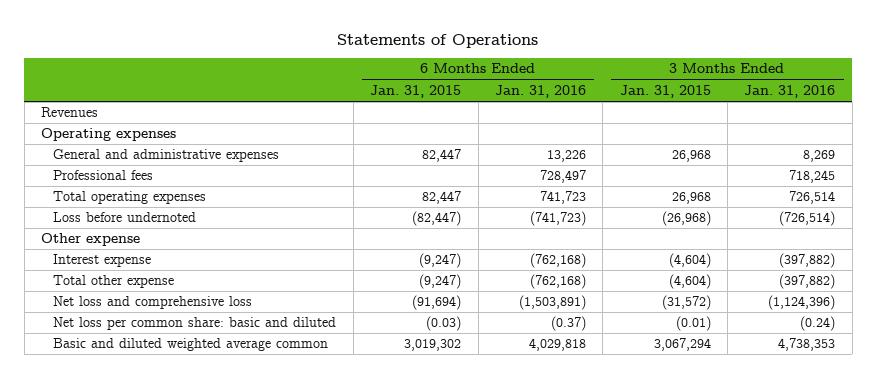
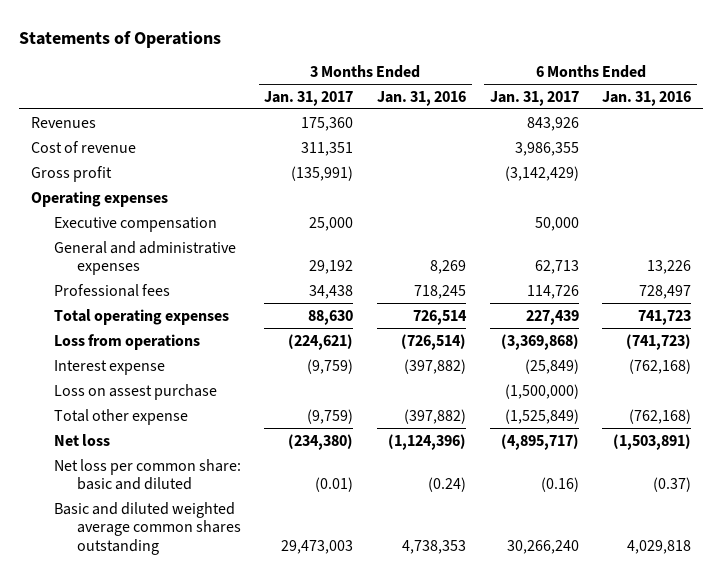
[370,84,462,98] Jan. 31, 2015 -> none
[619,84,711,98] Jan. 31, 2015 -> none
none -> [264,90,354,106] Jan. 31, 2017
none -> [489,90,579,106] Jan. 31, 2017
none -> [30,140,136,153] Cost of revenue
none -> [30,165,112,182] Gross profit
none -> [53,216,217,232] Executive compensation
[41,233,141,247] Other expense -> none
[53,212,197,223] Loss before undernoted -> [53,333,200,350] Loss from operations
none -> [53,383,217,400] Loss on assest purchase
[53,296,253,310] Net loss and comprehensive loss -> [53,433,110,446] Net loss
[53,338,329,352] Basic and diluted weighted average common -> [53,501,241,555] Basic and diluted weighted average common shares outstanding

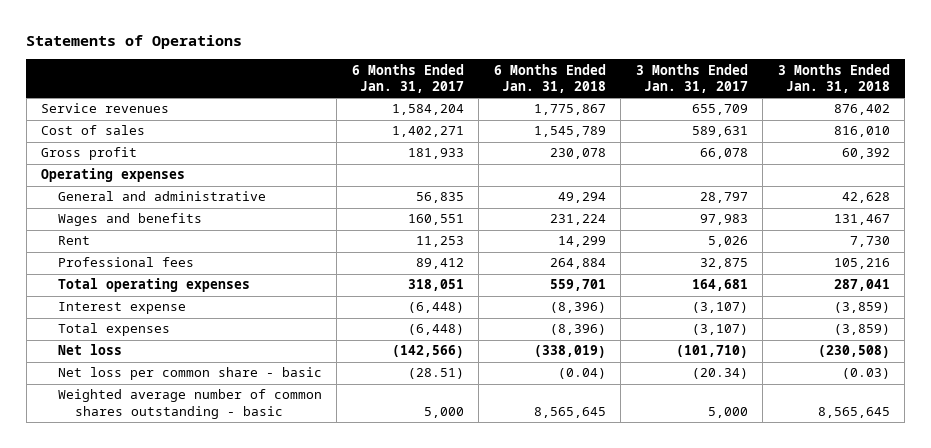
[377,90,467,106] Jan. 31, 2016 -> none
[602,90,692,106] Jan. 31, 2016 -> none
none -> [493,63,606,94] 6 Months Ended Jan. 31, 2018
none -> [777,63,890,94] 3 Months Ended Jan. 31, 2018
[30,116,96,128] Revenues -> [41,103,170,114] Service revenues
[301,116,354,131] 175,360 -> [691,104,748,116] 655,709
[526,116,579,131] 843,926 -> [391,104,464,116] 1,584,204
[30,140,136,153] Cost of revenue -> [41,125,146,136] Cost of sales
[301,141,354,156] 311,351 -> [691,126,748,138] 589,631
[514,141,579,156] 3,986,355 -> [391,126,464,138] 1,402,271
[291,165,354,181] (135,991) -> [699,148,748,160] 66,078
[504,165,579,181] (3,142,429) -> [407,148,464,160] 181,933
[53,216,217,232] Executive compensation -> none
[53,333,200,350] Loss from operations -> none
[53,383,217,400] Loss on assest purchase -> none
[53,240,236,276] General and administrative expenses -> [57,191,266,202] General and administrative
[309,260,354,275] 29,192 -> [699,192,748,204] 28,797
[534,260,579,275] 62,713 -> [415,192,464,204] 56,835
none -> [57,213,202,227] Wages and benefits
none -> [57,236,90,246] Rent
[309,284,354,299] 34,438 -> [699,258,748,270] 32,875
[526,284,579,299] 114,726 -> [415,258,464,270] 89,412
[308,309,354,325] 88,630 -> [691,279,748,292] 164,681
[525,309,579,325] 227,439 -> [407,279,464,292] 318,051
[307,358,354,374] (9,759) -> [691,302,748,314] (3,107)
[524,358,579,374] (25,849) -> [407,302,464,314] (6,448)
[53,408,188,425] Total other expense -> [57,323,170,337] Total expenses
[307,408,354,424] (9,759) -> [691,324,748,336] (3,107)
[504,408,579,424] (1,525,849) -> [407,324,464,336] (6,448)
[288,433,354,450] (234,380) -> [675,345,748,359] (101,710)
[500,433,579,450] (4,895,717) -> [391,345,464,359] (142,566)
[53,458,241,491] Net loss per common share: basic and diluted -> [57,367,322,381] Net loss per common share - basic
[315,477,354,493] (0.01) -> [691,368,748,380] (20.34)
[540,477,579,493] (0.16) -> [407,368,464,380] (28.51)
[53,501,241,555] Basic and diluted weighted average common shares outstanding -> [57,389,322,419] Weighted average number of common shares outstanding - basic
[281,539,354,554] 29,473,003 -> [707,406,748,418] 5,000
[506,539,579,554] 30,266,240 -> [423,406,464,418] 5,000

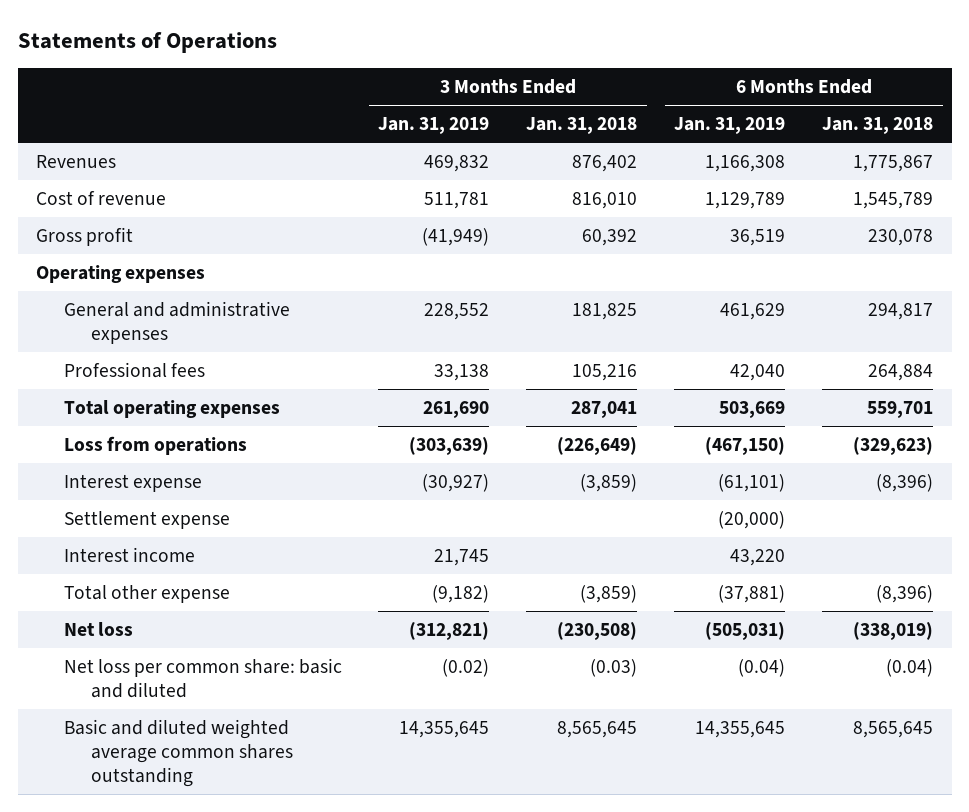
[351,63,464,94] 6 Months Ended Jan. 31, 2017 -> none
[635,63,748,94] 3 Months Ended Jan. 31, 2017 -> none
none -> [378,117,490,135] Jan. 31, 2019
none -> [674,117,786,135] Jan. 31, 2019
[41,103,170,114] Service revenues -> [36,155,117,169] Revenues
[41,125,146,136] Cost of sales -> [36,191,167,206] Cost of revenue
[57,213,202,227] Wages and benefits -> none
[57,236,90,246] Rent -> none
[57,191,266,202] General and administrative -> [63,301,290,344] General and administrative expenses
[557,192,606,204] 49,294 -> [868,303,934,321] 294,817
[841,192,890,204] 42,628 -> [572,303,638,321] 181,825
none -> [63,436,247,456] Loss from operations
none -> [63,511,230,530] Settlement expense
none -> [63,547,195,563] Interest income
[57,323,170,337] Total expenses -> [63,585,230,604] Total other expense
[57,367,322,381] Net loss per common share - basic -> [63,658,342,698] Net loss per common share: basic and diluted
[57,389,322,419] Weighted average number of common shares outstanding - basic -> [63,719,293,787] Basic and diluted weighted average common shares outstanding

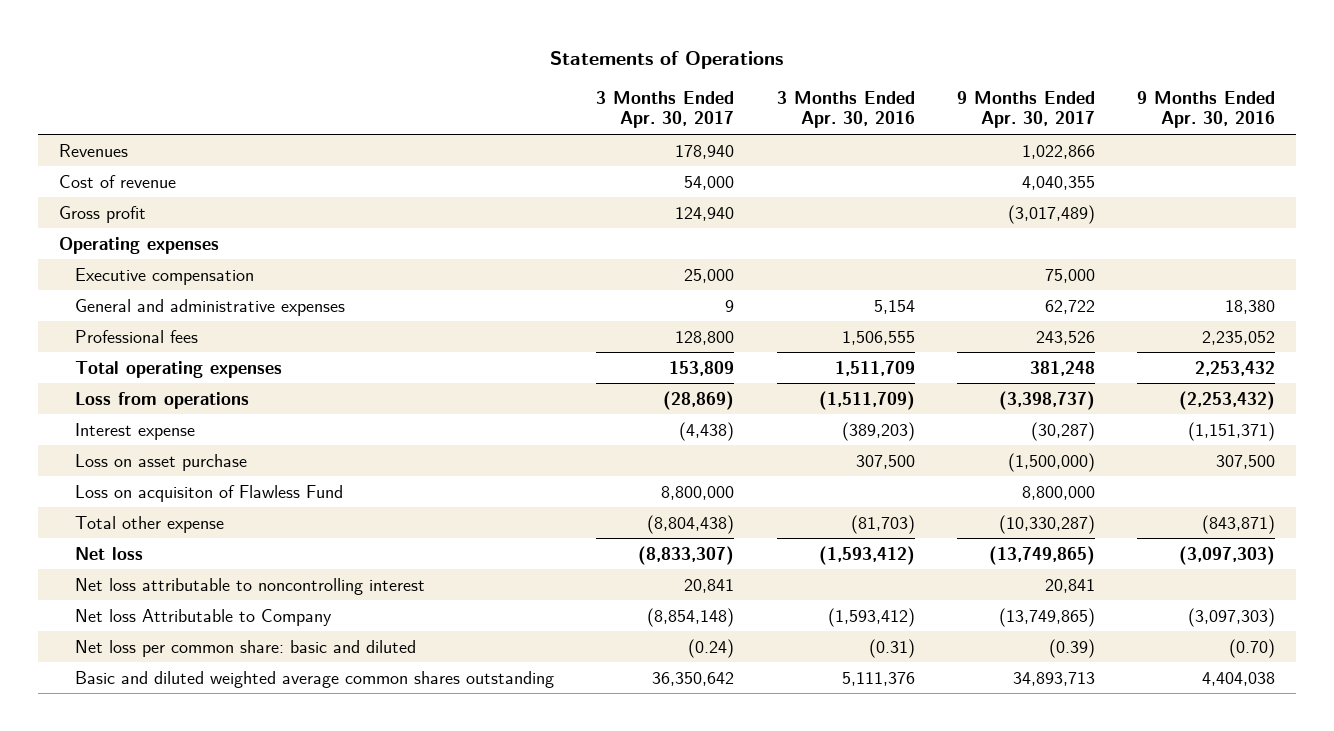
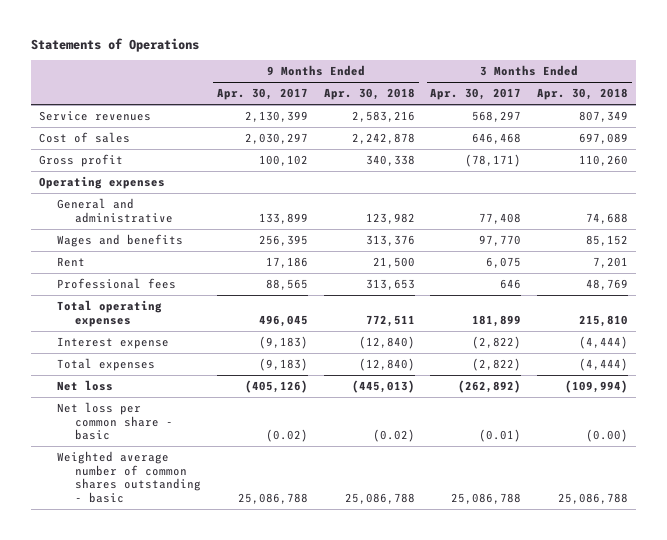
[776,90,915,129] 3 Months Ended Apr. 30, 2016 -> none
[1137,90,1276,129] 9 Months Ended Apr. 30, 2016 -> none
none -> [323,88,415,101] Apr. 30, 2018
none -> [537,88,629,101] Apr. 30, 2018
[59,143,129,157] Revenues -> [38,110,151,121] Service revenues
[675,144,735,159] 178,940 -> [472,110,522,122] 568,297
[1021,144,1095,159] 1,022,866 -> [245,110,309,122] 2,130,399
[59,174,177,188] Cost of revenue -> [38,131,130,143] Cost of sales
[684,175,735,190] 54,000 -> [472,132,522,144] 646,468
[1021,175,1095,190] 4,040,355 -> [245,132,309,144] 2,030,297
[675,206,735,221] 124,940 -> [465,153,522,167] (78,171)
[1007,204,1095,224] (3,017,489) -> [259,154,309,166] 100,102
[75,267,255,285] Executive compensation -> none
[75,391,250,409] Loss from operations -> none
[75,453,248,471] Loss on asset purchase -> none
[75,484,344,502] Loss on acquisiton of Flawless Fund -> none
[75,577,426,595] Net loss attributable to noncontrolling interest -> none
[75,608,333,626] Net loss Attributable to Company -> none
[75,298,346,316] General and administrative expenses -> [57,197,174,223] General and administrative
[725,299,735,312] 9 -> [479,212,522,224] 77,408
[1044,299,1095,314] 62,722 -> [259,212,309,224] 133,899
none -> [57,233,184,247] Wages and benefits
none -> [57,256,86,267] Rent
[675,330,735,345] 128,800 -> [500,278,522,289] 646
[1035,330,1095,345] 243,526 -> [266,278,309,290] 88,565
[669,360,735,376] 153,809 -> [472,314,522,327] 181,899
[1029,360,1095,376] 381,248 -> [259,314,309,327] 496,045
[679,421,735,441] (4,438) -> [472,335,522,349] (2,822)
[1030,421,1095,441] (30,287) -> [259,335,309,349] (9,183)
[75,515,225,533] Total other expense -> [57,357,156,371] Total expenses
[647,514,735,534] (8,804,438) -> [472,357,522,371] (2,822)
[998,514,1095,534] (10,330,287) -> [259,357,309,371] (9,183)
[638,545,735,565] (8,833,307) -> [458,379,522,393] (262,892)
[988,545,1095,565] (13,749,865) -> [245,379,309,393] (405,126)
[75,639,417,657] Net loss per common share: basic and diluted -> [57,401,174,441] Net loss per common share - basic
[688,638,735,658] (0.24) -> [479,429,522,443] (0.01)
[1048,638,1095,658] (0.39) -> [266,429,309,443] (0.02)
[75,670,555,688] Basic and diluted weighted average common shares outstanding -> [57,450,202,504] Weighted average number of common shares outstanding - basic
[652,671,735,686] 36,350,642 -> [451,493,522,505] 25,086,788
[1012,671,1095,686] 34,893,713 -> [238,493,309,505] 25,086,788

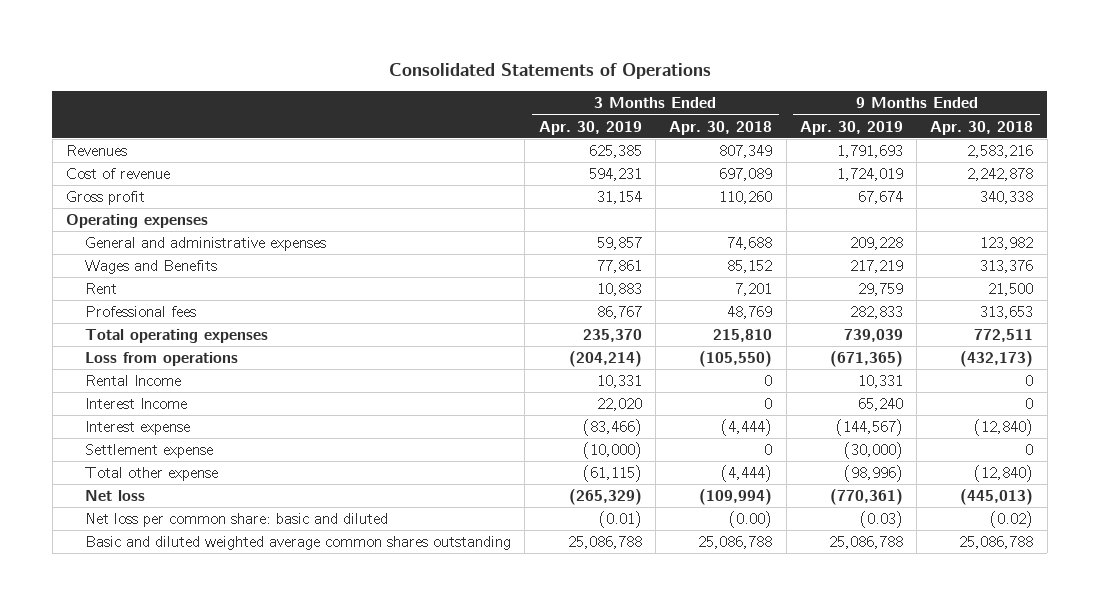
[31,37,200,52] Statements of Operations -> [388,62,711,79] Consolidated Statements of Operations
[217,88,309,101] Apr. 30, 2017 -> none
[430,88,522,101] Apr. 30, 2017 -> none
none -> [538,120,642,135] Apr. 30, 2019
none -> [799,120,903,135] Apr. 30, 2019
[38,110,151,121] Service revenues -> [65,144,127,156] Revenues
[38,131,130,143] Cost of sales -> [65,167,170,179] Cost of revenue
[57,197,174,223] General and administrative -> [85,236,327,251] General and administrative expenses
[57,233,184,247] Wages and benefits -> [85,259,218,274] Wages and Benefits
none -> [85,351,239,366] Loss from operations
none -> [85,374,182,386] Rental Income
none -> [85,397,188,409] Interest Income
none -> [85,443,214,458] Settlement expense
[57,357,156,371] Total expenses -> [85,466,219,481] Total other expense
[57,401,174,441] Net loss per common share - basic -> [85,512,389,527] Net loss per common share: basic and diluted
[57,450,202,504] Weighted average number of common shares outstanding - basic -> [85,535,512,550] Basic and diluted weighted average common shares outstanding

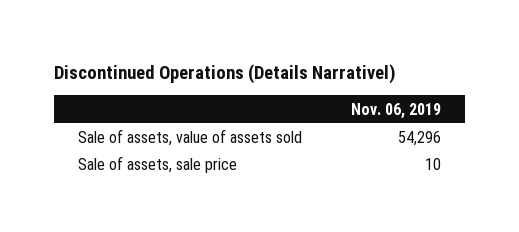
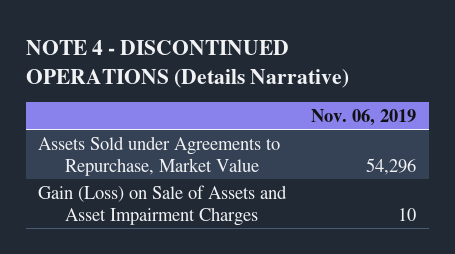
[54,64,397,85] Discontinued Operations (Details Narrativel) -> [25,39,349,88] NOTE 4 - DISCONTINUED OPERATIONS (Details Narrative)
[78,129,303,147] Sale of assets, value of assets sold -> [38,135,281,176] Assets Sold under Agreements to Repurchase, Market Value
[78,156,238,174] Sale of assets, sale price -> [38,184,288,226] Gain (Loss) on Sale of Assets and Asset Impairment Charges

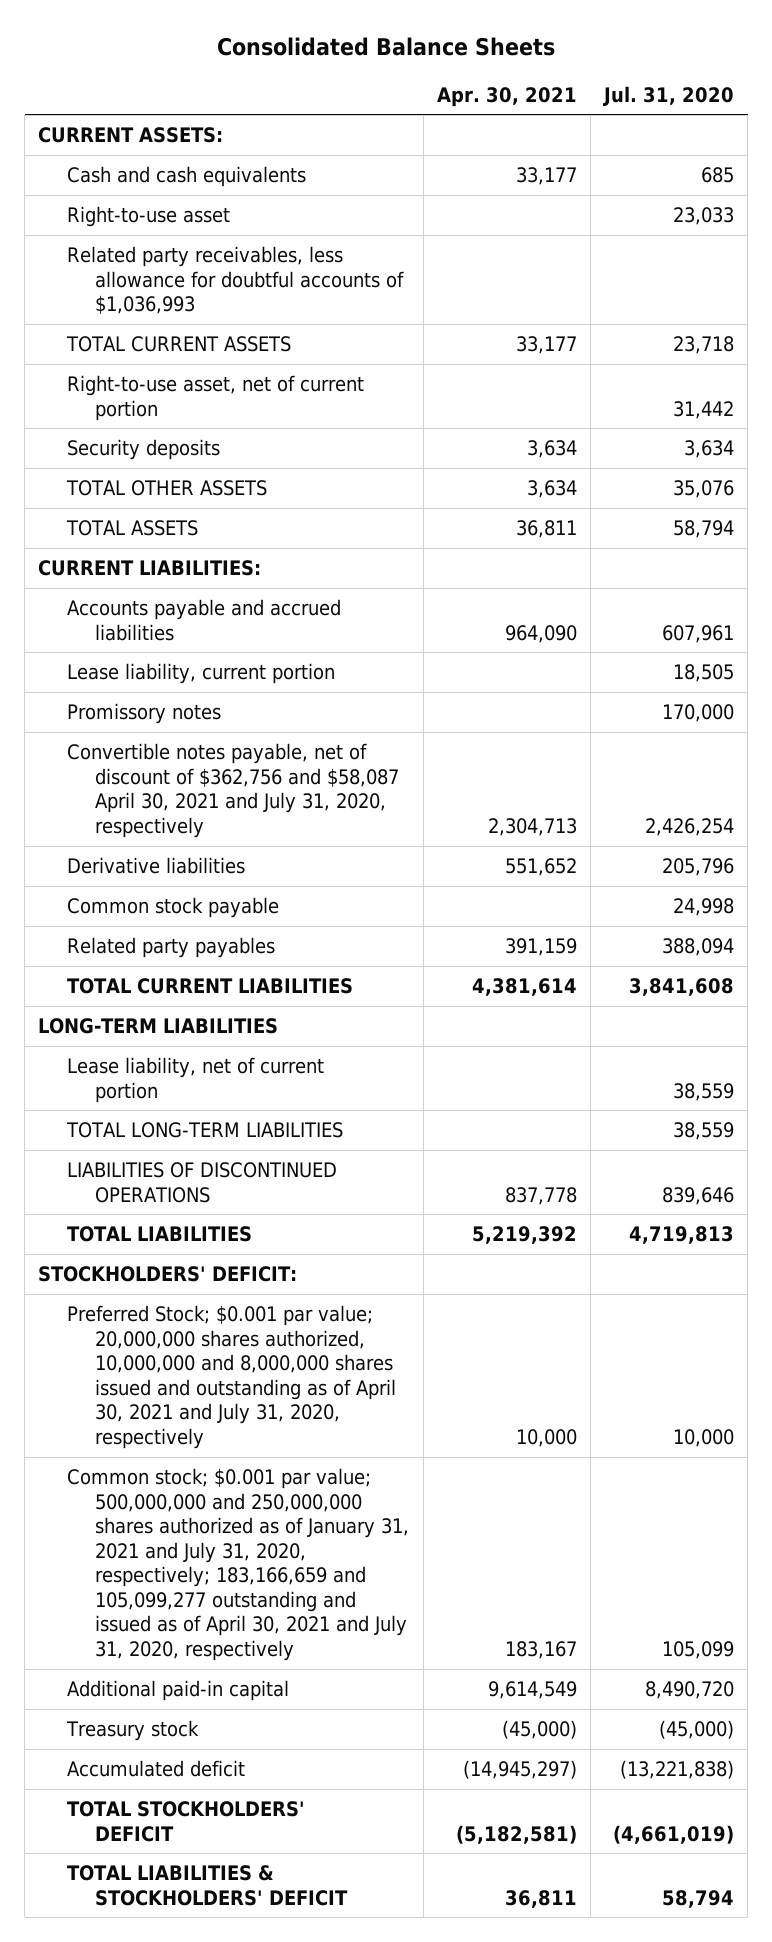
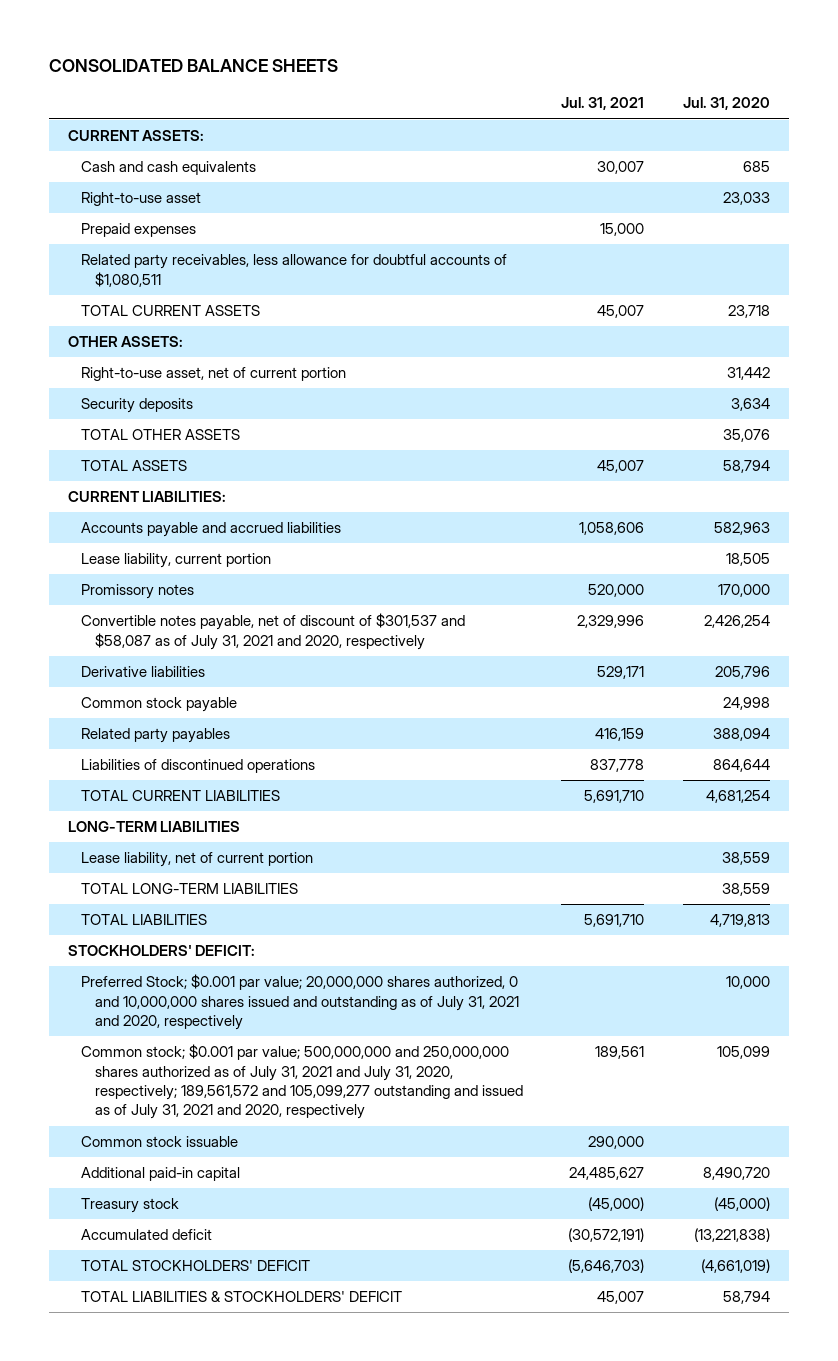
[217,36,556,56] Consolidated Balance Sheets -> [48,59,338,73] CONSOLIDATED BALANCE SHEETS
[436,86,577,107] Apr. 30, 2021 -> none
none -> [561,97,645,111] Jul. 31, 2021
none -> [81,223,197,238] Prepaid expenses
[66,246,405,315] Related party receivables, less allowance for doubtful accounts of $1,036,993 -> [81,254,508,287] Related party receivables, less allowance for doubtful accounts of $1,080,511
none -> [67,336,183,348] OTHER ASSETS:
[662,624,735,643] 607,961 -> [713,522,770,536] 582,963
[66,743,400,838] Convertible notes payable, net of discount of $362,756 and $58,087 April 30, 2021 and July 31, 2020, respectively -> [81,613,466,650] Convertible notes payable, net of discount of $301,537 and $58,087 as of July 31, 2021 and 2020, respectively
none -> [81,759,316,774] Liabilities of discontinued operations
[629,978,735,997] 3,841,608 -> [705,790,770,804] 4,681,254
[66,1162,337,1203] LIABILITIES OF DISCONTINUED OPERATIONS -> none
[66,1305,397,1449] Preferred Stock; $0.001 par value; 20,000,000 shares authorized, 10,000,000 and 8,000,000 shares issued and outstanding as of April 30, 2021 and July 31, 2020, respectively -> [81,974,519,1031] Preferred Stock; $0.001 par value; 20,000,000 shares authorized, 0 and 10,000,000 shares issued and outstanding as of July 31, 2021 and 2020, respectively
[66,1468,410,1661] Common stock; $0.001 par value; 500,000,000 and 250,000,000 shares authorized as of January 31, 2021 and July 31, 2020, respectively; 183,166,659 and 105,099,277 outstanding and issued as of April 30, 2021 and July 31, 2020, respectively -> [81,1044,523,1120] Common stock; $0.001 par value; 500,000,000 and 250,000,000 shares authorized as of July 31, 2021 and July 31, 2020, respectively; 189,561,572 and 105,099,277 outstanding and issued as of July 31, 2021 and 2020, respectively
none -> [81,1136,239,1148] Common stock issuable

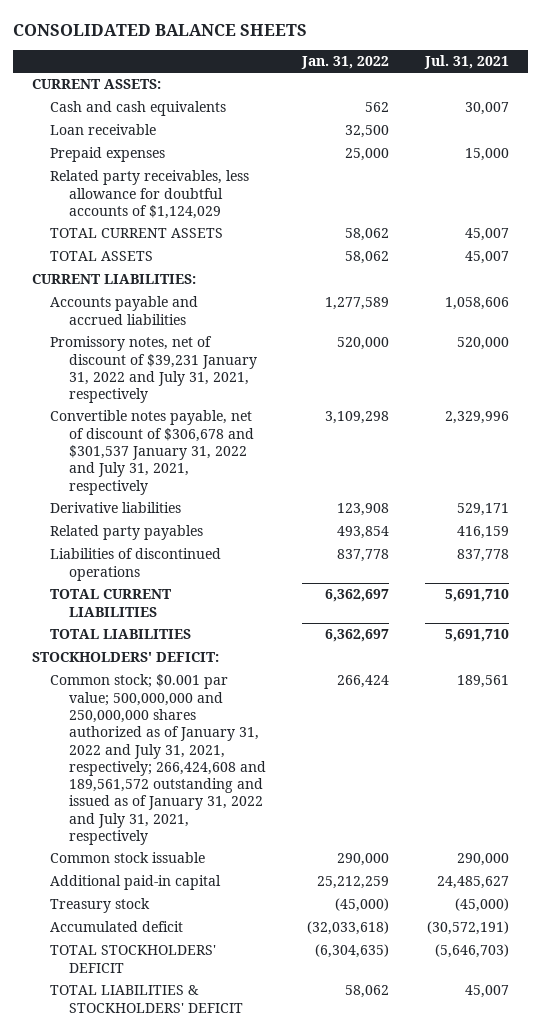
[682,97,770,111] Jul. 31, 2020 -> none
none -> [301,56,390,70] Jan. 31, 2022
[81,192,202,207] Right-to-use asset -> none
none -> [50,124,157,136] Loan receivable
[81,254,508,287] Related party receivables, less allowance for doubtful accounts of $1,080,511 -> [50,170,250,219] Related party receivables, less allowance for doubtful accounts of $1,124,029
[67,336,183,348] OTHER ASSETS: -> none
[81,367,347,382] Right-to-use asset, net of current portion -> none
[81,398,194,414] Security deposits -> none
[81,429,241,441] TOTAL OTHER ASSETS -> none
[81,553,272,569] Lease liability, current portion -> none
[81,584,195,600] Promissory notes -> [50,336,257,404] Promissory notes, net of discount of $39,231 January 31, 2022 and July 31, 2021, respectively
[81,613,466,650] Convertible notes payable, net of discount of $301,537 and $58,087 as of July 31, 2021 and 2020, respectively -> [50,410,254,495] Convertible notes payable, net of discount of $306,678 and $301,537 January 31, 2022 and July 31, 2021, respectively
[81,697,238,713] Common stock payable -> none
[67,821,240,833] LONG-TERM LIABILITIES -> none
[81,852,314,868] Lease liability, net of current portion -> none
[81,883,299,895] TOTAL LONG-TERM LIABILITIES -> none
[81,974,519,1031] Preferred Stock; $0.001 par value; 20,000,000 shares authorized, 0 and 10,000,000 shares issued and outstanding as of July 31, 2021 and 2020, respectively -> none
[81,1044,523,1120] Common stock; $0.001 par value; 500,000,000 and 250,000,000 shares authorized as of July 31, 2021 and July 31, 2020, respectively; 189,561,572 and 105,099,277 outstanding and issued as of July 31, 2021 and 2020, respectively -> [50,674,266,845] Common stock; $0.001 par value; 500,000,000 and 250,000,000 shares authorized as of January 31, 2022 and July 31, 2021, respectively; 266,424,608 and 189,561,572 outstanding and issued as of January 31, 2022 and July 31, 2021, respectively

